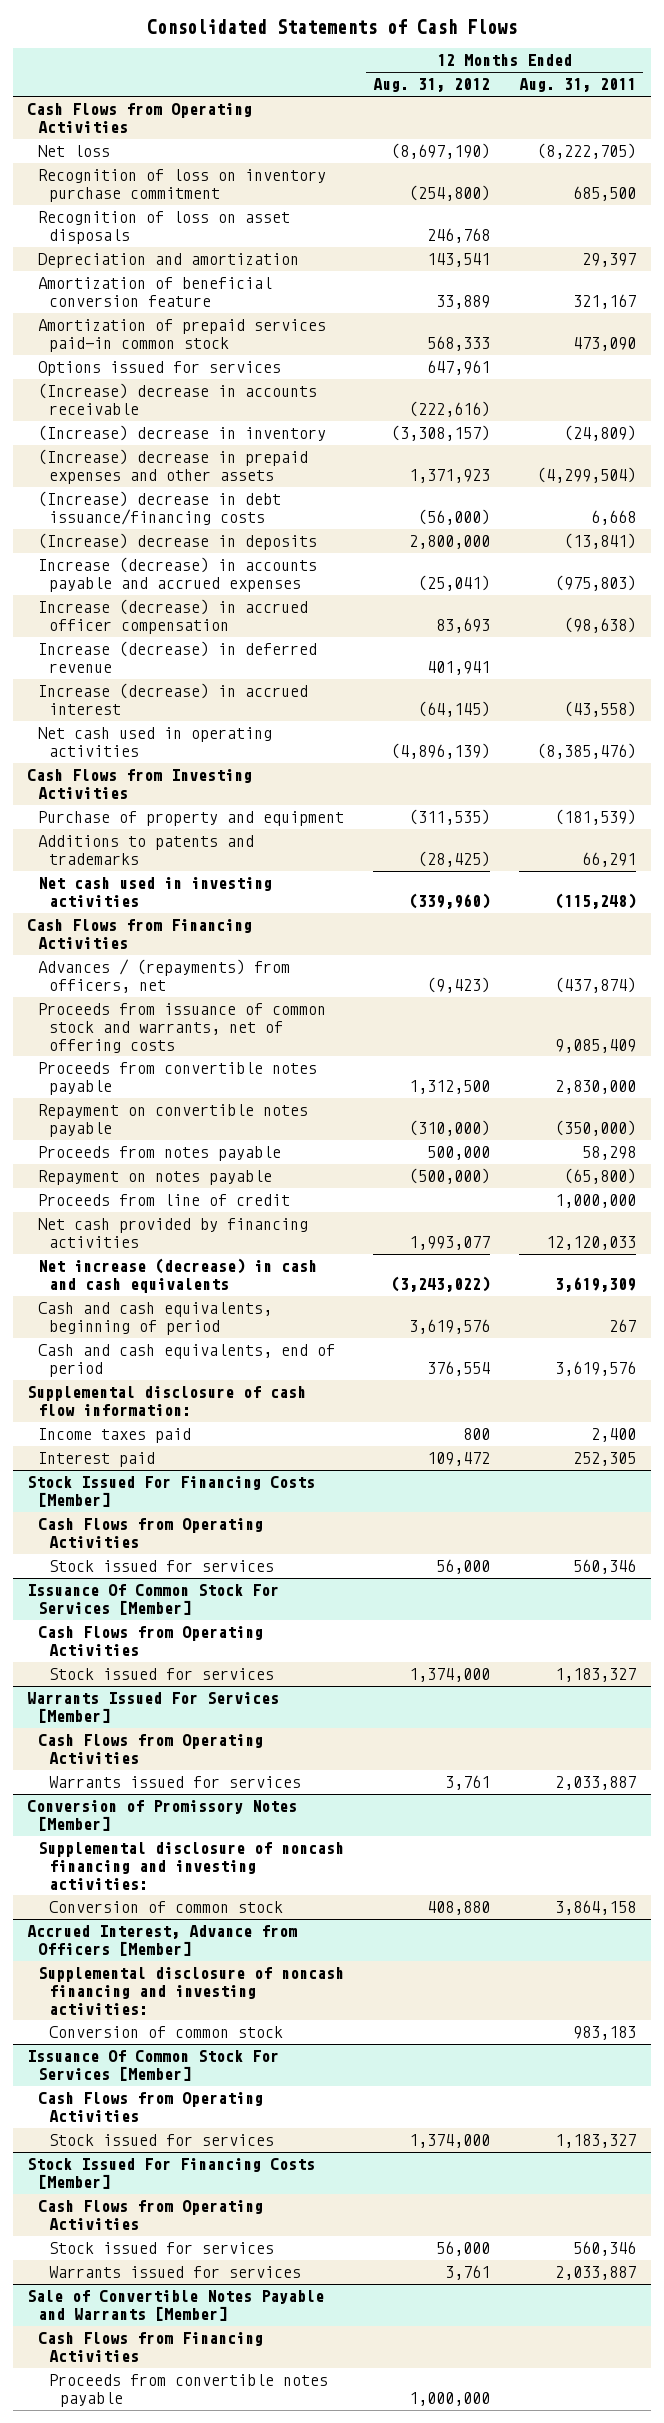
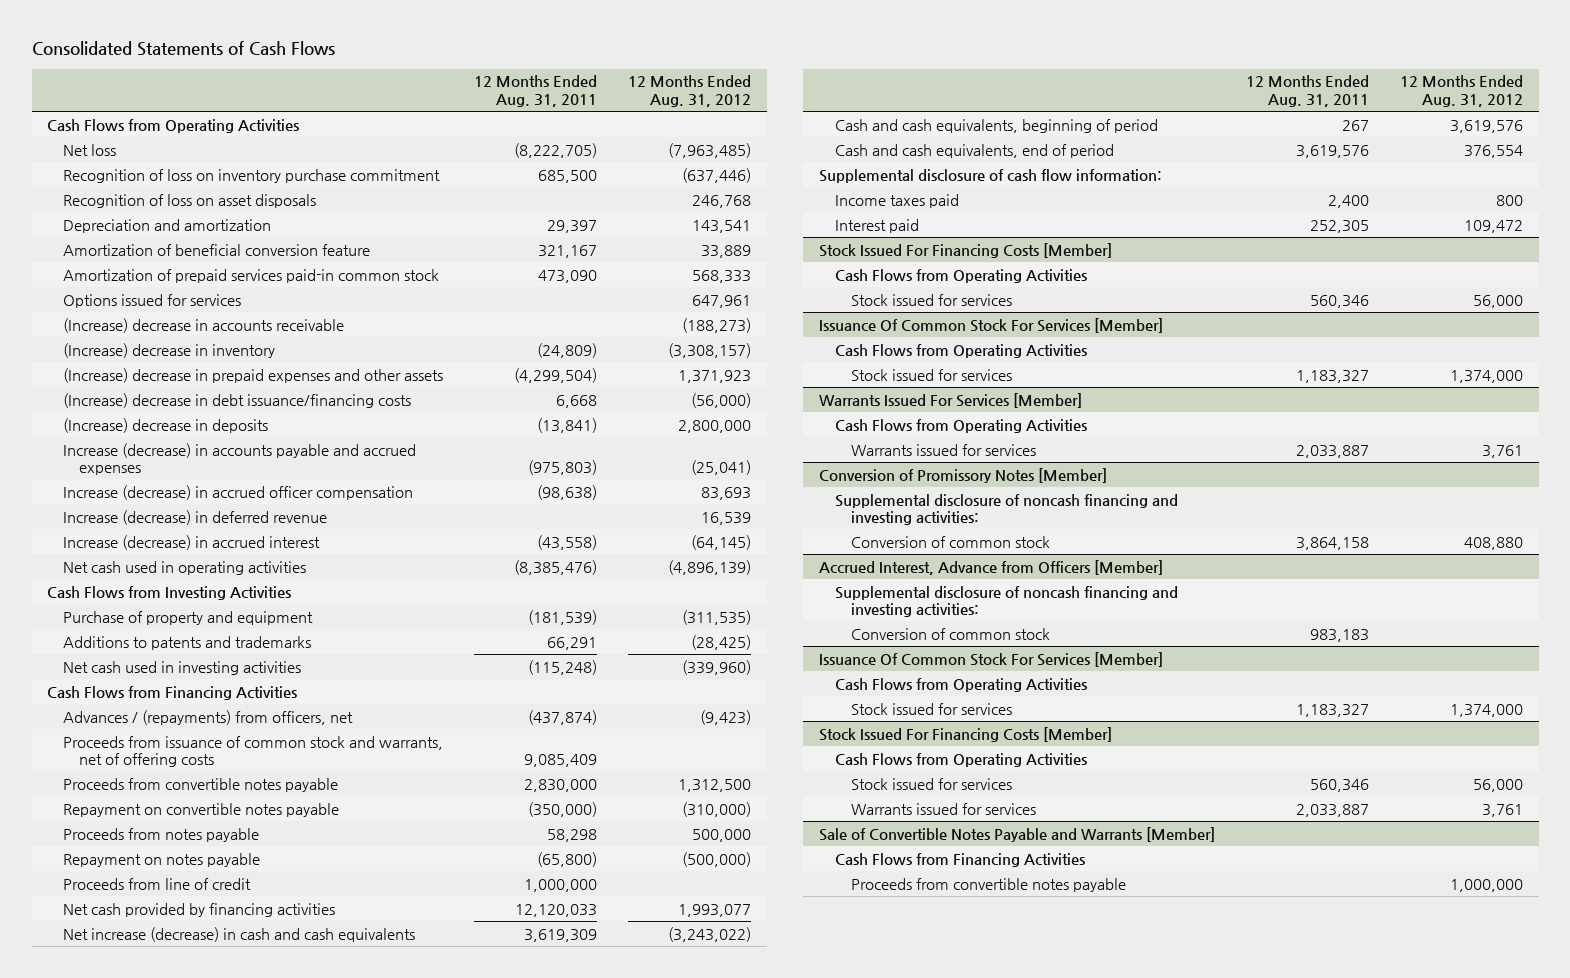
[391,143,491,160] (8,697,190) -> [668,142,752,158] (7,963,485)
[409,184,491,201] (254,800) -> [682,167,752,183] (637,446)
[409,400,491,417] (222,616) -> [682,317,752,333] (188,273)
[427,660,491,675] 401,941 -> [701,511,752,525] 16,539

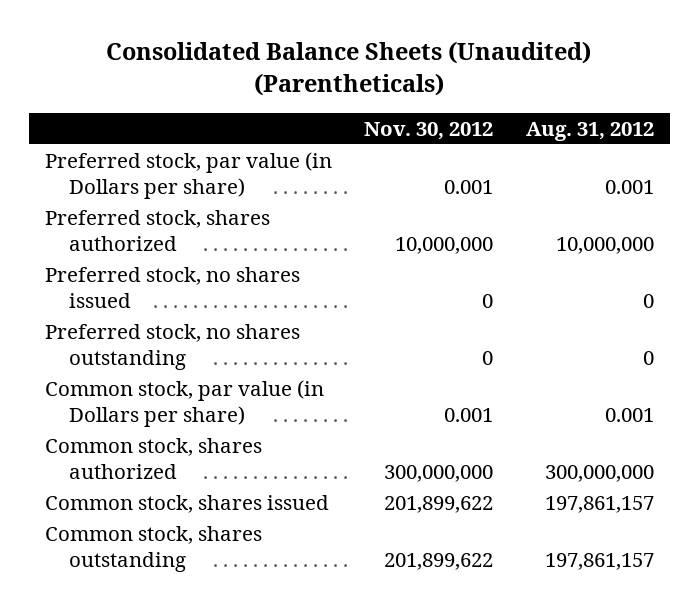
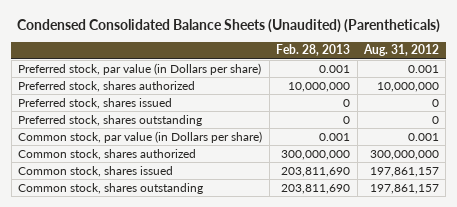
[106,41,592,97] Consolidated Balance Sheets (Unaudited) (Parentheticals) -> [16,18,440,33] Condensed Consolidated Balance Sheets (Unaudited) (Parentheticals)
[364,121,494,140] Nov. 30, 2012 -> none
none -> [276,44,351,57] Feb. 28, 2013
[44,266,300,308] Preferred stock, no shares issued -> [18,97,173,109] Preferred stock, shares issued
[44,323,300,370] Preferred stock, no shares outstanding -> [18,114,203,126] Preferred stock, shares outstanding

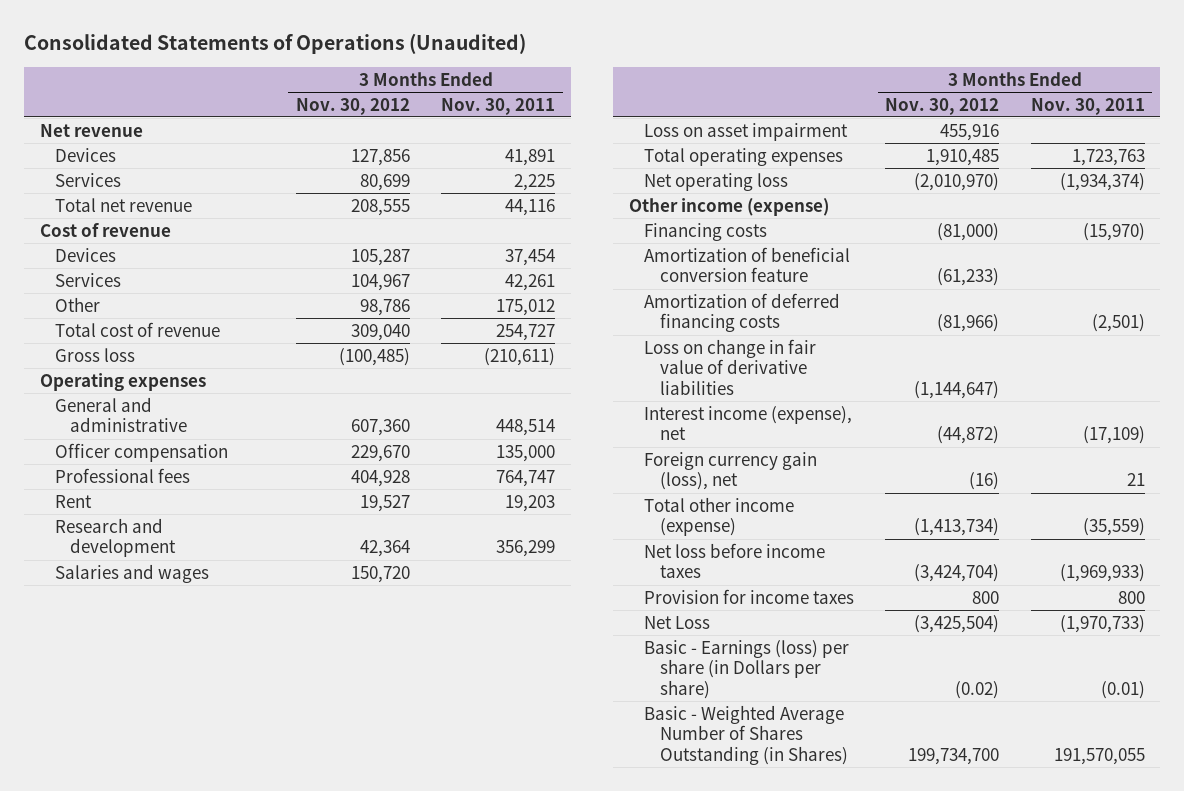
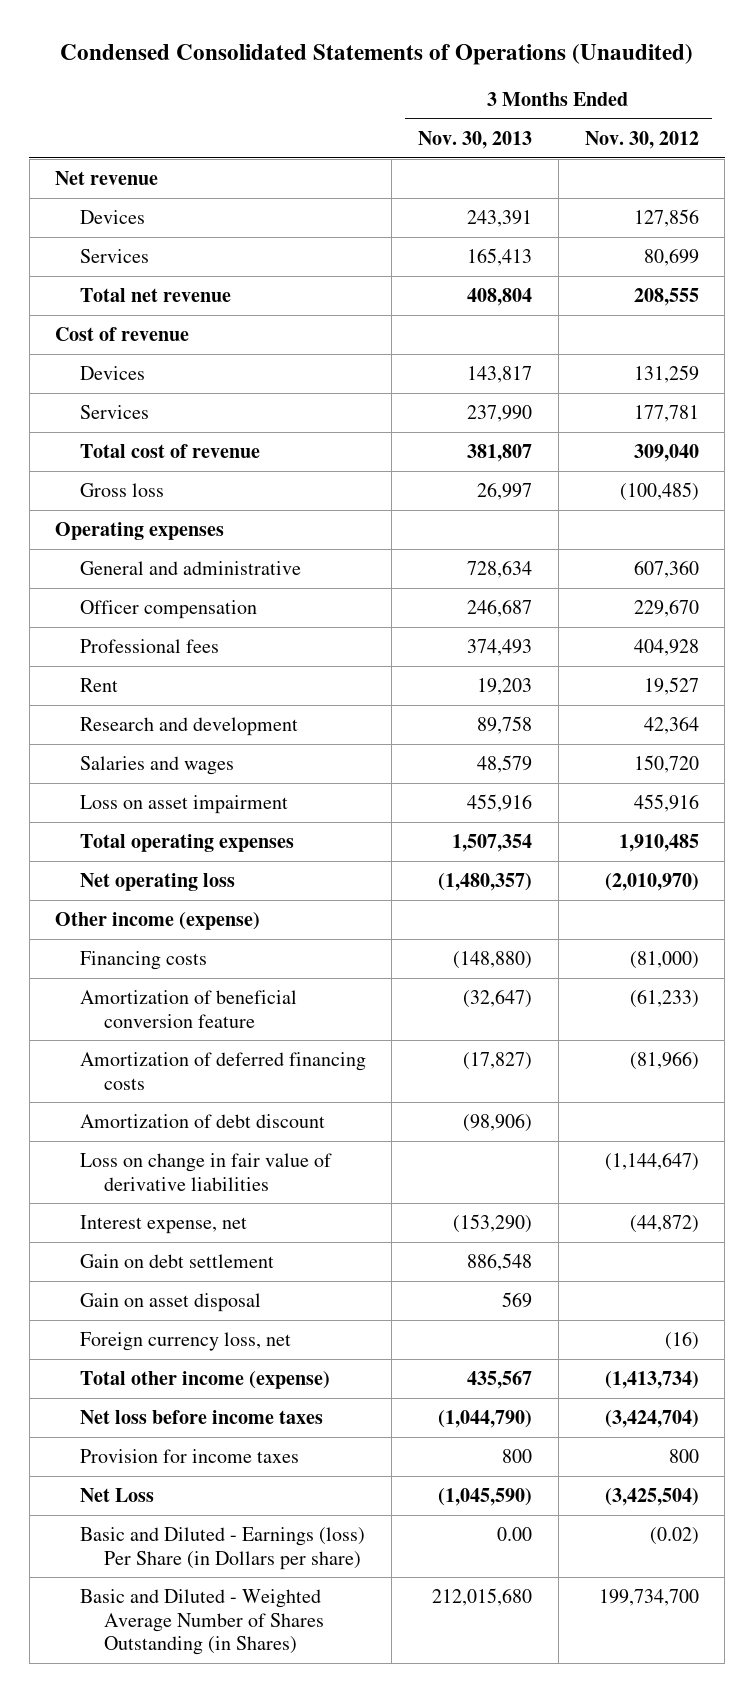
[23,33,526,55] Consolidated Statements of Operations (Unaudited) -> [60,44,694,66] Condensed Consolidated Statements of Operations (Unaudited)
[441,97,556,115] Nov. 30, 2011 -> none
none -> [418,130,533,149] Nov. 30, 2013
[54,296,100,312] Other -> none
[351,248,411,266] 105,287 -> [633,364,699,383] 131,259
[351,273,411,291] 104,967 -> [633,404,699,422] 177,781
none -> [79,1113,325,1128] Amortization of debt discount
[644,405,853,441] Interest income (expense), net -> [79,1214,247,1234] Interest expense, net
none -> [79,1253,274,1268] Gain on debt settlement
none -> [79,1292,261,1312] Gain on asset disposal
[644,451,818,491] Foreign currency gain (loss), net -> [79,1331,291,1351] Foreign currency loss, net
[644,639,850,700] Basic - Earnings (loss) per share (in Dollars per share) -> [79,1526,365,1570] Basic and Diluted - Earnings (loss) Per Share (in Dollars per share)
[644,704,848,766] Basic - Weighted Average Number of Shares Outstanding (in Shares) -> [79,1588,325,1656] Basic and Diluted - Weighted Average Number of Shares Outstanding (in Shares)

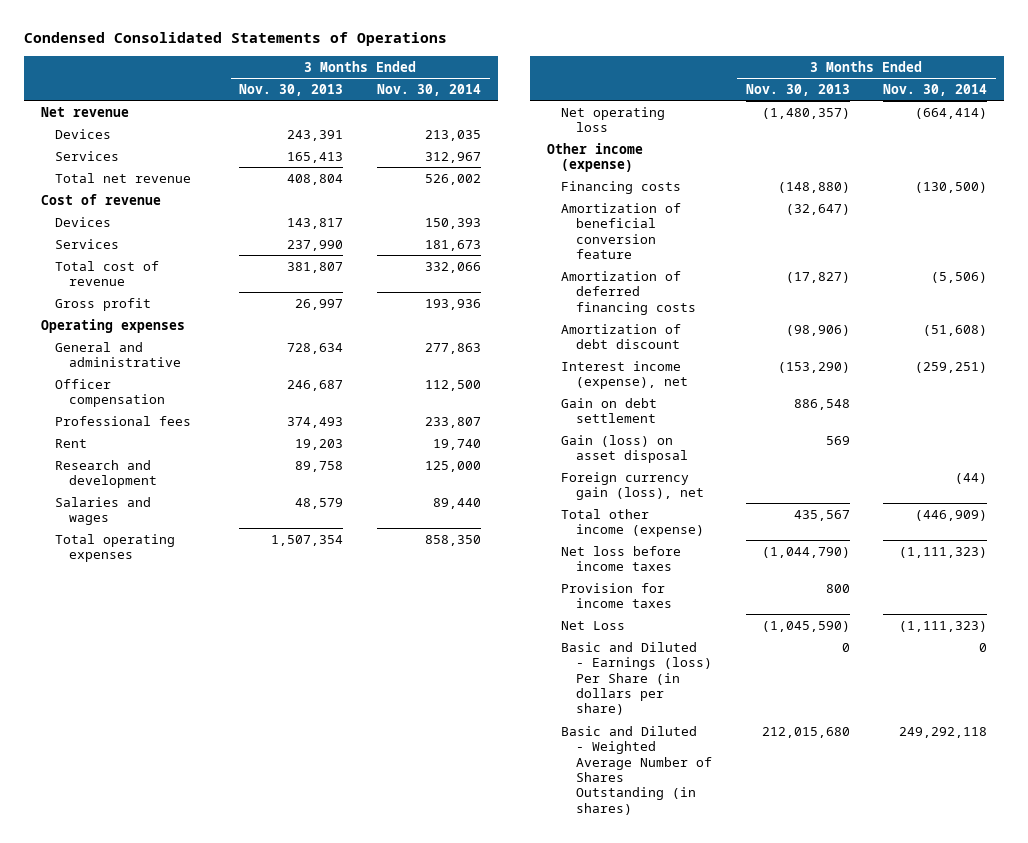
[60,44,694,66] Condensed Consolidated Statements of Operations (Unaudited) -> [23,32,447,47] Condensed Consolidated Statements of Operations
[584,130,699,149] Nov. 30, 2012 -> none
none -> [377,83,482,96] Nov. 30, 2014
[79,482,164,497] Gross loss -> [54,297,151,311] Gross profit
[79,794,288,814] Loss on asset impairment -> none
[79,1152,332,1191] Loss on change in fair value of derivative liabilities -> none
[79,1214,247,1234] Interest expense, net -> [561,360,688,390] Interest income (expense), net
[79,1292,261,1312] Gain on asset disposal -> [561,434,688,464] Gain (loss) on asset disposal
[79,1331,291,1351] Foreign currency loss, net -> [561,471,704,501] Foreign currency gain (loss), net
[79,1526,365,1570] Basic and Diluted - Earnings (loss) Per Share (in Dollars per share) -> [561,641,712,716] Basic and Diluted - Earnings (loss) Per Share (in dollars per share)
[497,1526,533,1541] 0.00 -> [841,642,850,652] 0
[79,1588,325,1656] Basic and Diluted - Weighted Average Number of Shares Outstanding (in Shares) -> [561,725,712,815] Basic and Diluted - Weighted Average Number of Shares Outstanding (in shares)

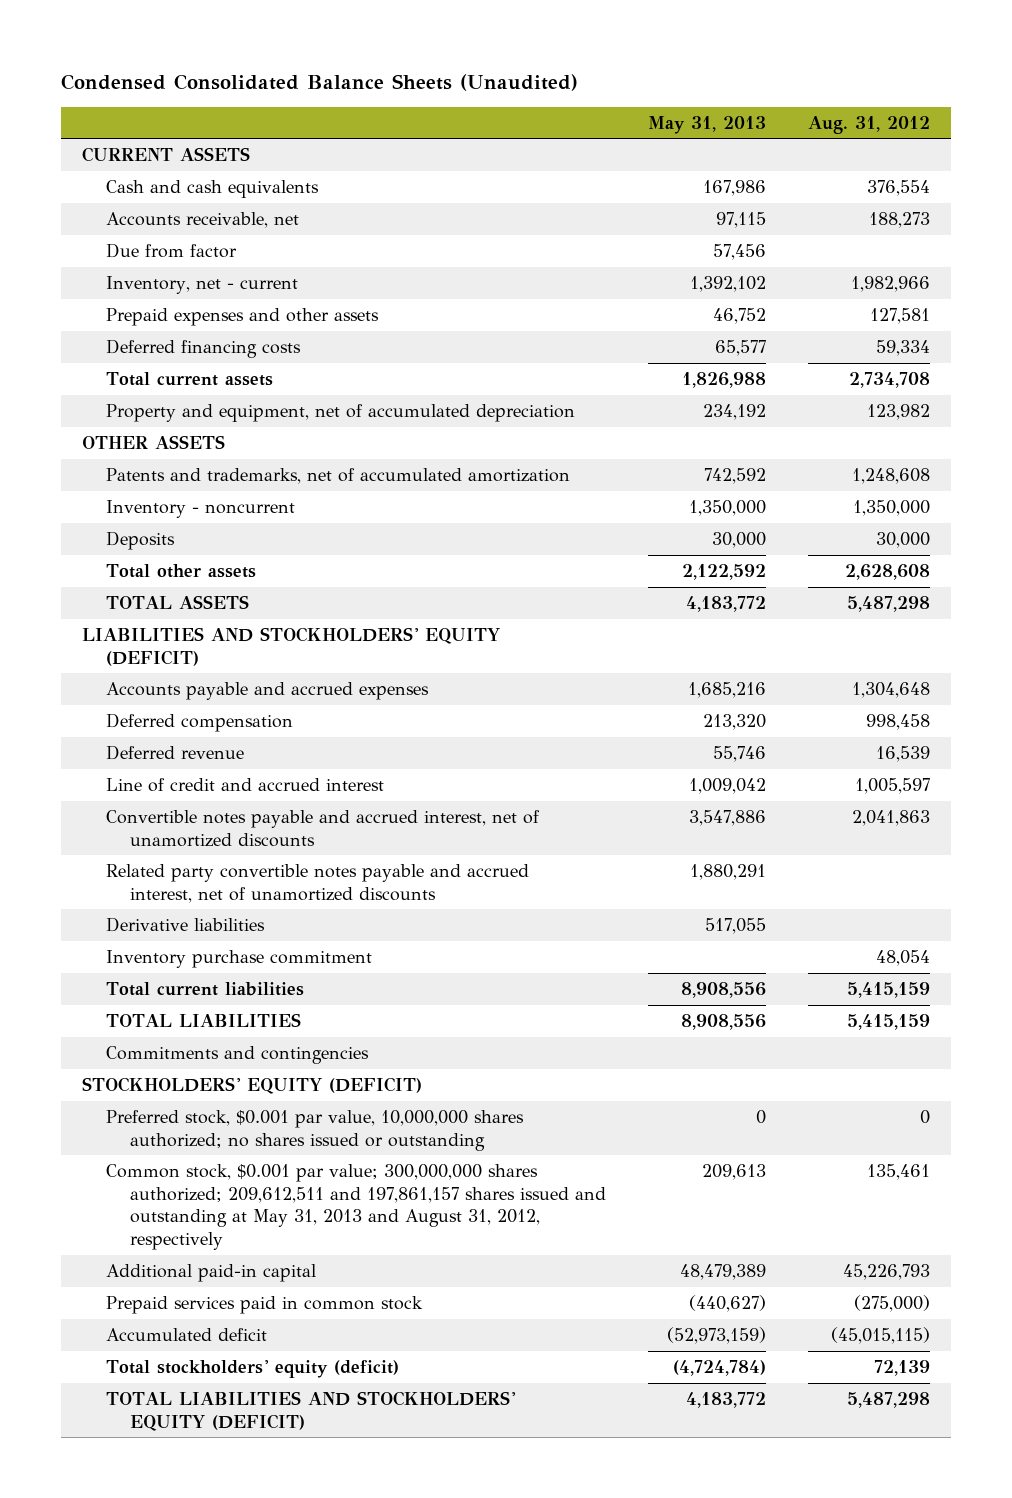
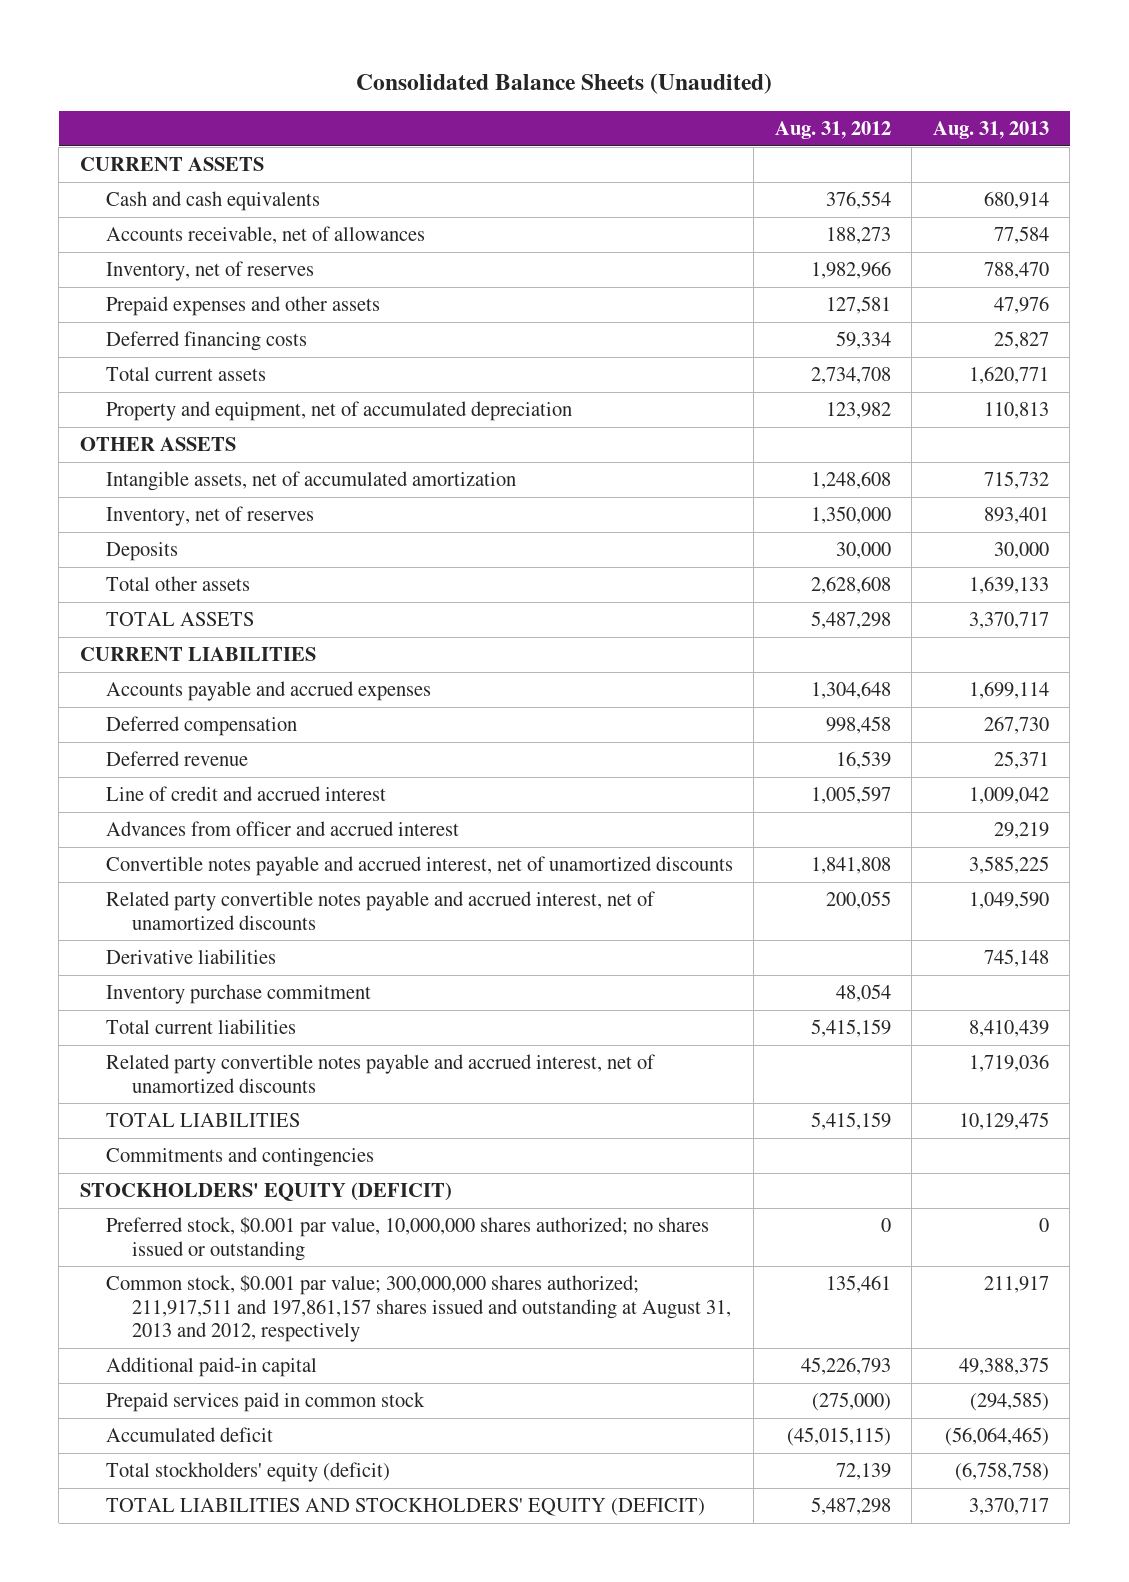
[60,73,578,91] Condensed Consolidated Balance Sheets (Unaudited) -> [356,73,773,95] Consolidated Balance Sheets (Unaudited)
[647,115,766,134] May 31, 2013 -> none
none -> [932,120,1049,139] Aug. 31, 2013
[105,242,237,258] Due from factor -> none
[105,211,299,228] Accounts receivable, net -> [105,226,425,245] Accounts receivable, net of allowances
[105,275,298,294] Inventory, net - current -> [105,261,314,282] Inventory, net of reserves
[105,467,570,484] Patents and trademarks, net of accumulated amortization -> [105,471,516,492] Intangible assets, net of accumulated amortization
[105,499,295,518] Inventory - noncurrent -> [105,506,314,527] Inventory, net of reserves
[81,626,500,666] LIABILITIES AND STOCKHOLDERS' EQUITY (DEFICIT) -> none
none -> [79,647,316,662] CURRENT LIABILITIES
none -> [105,821,459,837] Advances from officer and accrued interest
[851,809,930,826] 2,041,863 -> [810,857,891,875] 1,841,808
none -> [105,891,655,930] Related party convertible notes payable and accrued interest, net of unamortized discounts
[105,863,529,903] Related party convertible notes payable and accrued interest, net of unamortized discounts -> [105,1054,655,1093] Related party convertible notes payable and accrued interest, net of unamortized discounts
[105,1163,606,1251] Common stock, $0.001 par value; 300,000,000 shares authorized; 209,612,511 and 197,861,157 shares issued and outstanding at May 31, 2013 and August 31, 2012, respectively -> [105,1275,731,1342] Common stock, $0.001 par value; 300,000,000 shares authorized; 211,917,511 and 197,861,157 shares issued and outstanding at August 31, 2013 and 2012, respectively

